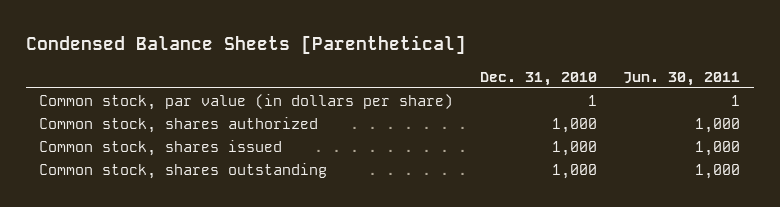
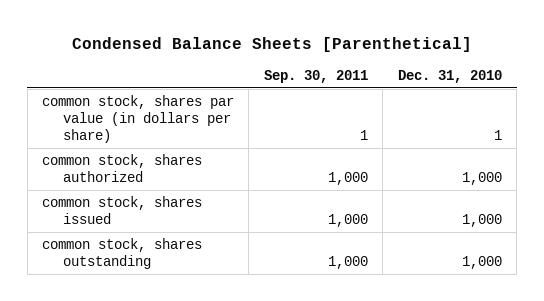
[623,71,741,86] Jun. 30, 2011 -> none
none -> [263,69,368,83] Sep. 30, 2011
[39,93,454,110] Common stock, par value (in dollars per share) -> [42,95,235,144] common stock, shares par value (in dollars per share)
[39,116,319,133] Common stock, shares authorized -> [42,154,203,183] common stock, shares authorized
[39,139,283,156] Common stock, shares issued -> [42,196,203,225] common stock, shares issued
[39,162,328,179] Common stock, shares outstanding -> [42,238,203,270] common stock, shares outstanding

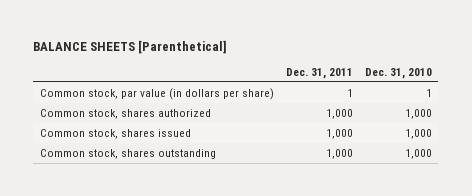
[71,36,472,52] Condensed Balance Sheets [Parenthetical] -> [33,39,228,54] BALANCE SHEETS [Parenthetical]
[263,69,368,83] Sep. 30, 2011 -> none
none -> [285,68,353,80] Dec. 31, 2011
[42,95,235,144] common stock, shares par value (in dollars per share) -> [39,87,274,100] Common stock, par value (in dollars per share)
[42,154,203,183] common stock, shares authorized -> [39,108,211,119] Common stock, shares authorized
[42,196,203,225] common stock, shares issued -> [39,128,191,139] Common stock, shares issued
[42,238,203,270] common stock, shares outstanding -> [39,148,216,159] Common stock, shares outstanding

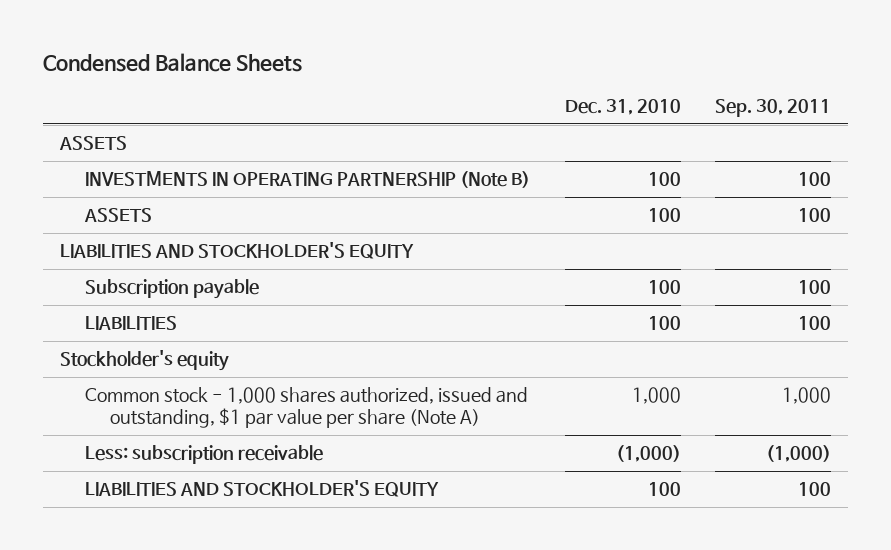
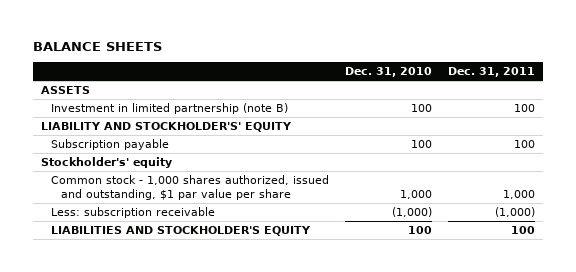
[42,53,302,73] Condensed Balance Sheets -> [33,41,163,51] BALANCE SHEETS
[714,99,831,118] Sep. 30, 2011 -> none
none -> [448,66,536,77] Dec. 31, 2011
[84,208,153,223] ASSETS -> none
[85,171,531,189] INVESTMENTS IN OPERATING PARTNERSHIP (Note B) -> [51,103,289,115] Investment in limited partnership (note B)
[59,242,414,260] LIABILITIES AND STOCKHOLDER'S EQUITY -> [41,122,293,133] LIABILITY AND STOCKHOLDER'S' EQUITY
[85,316,178,331] LIABILITIES -> none
[59,350,229,372] Stockholder's equity -> [41,157,173,169] Stockholder's' equity
[85,387,529,429] Common stock - 1,000 shares authorized, issued and outstanding, $1 par value per share (Note A) -> [51,175,330,201] Common stock - 1,000 shares authorized, issued and outstanding, $1 par value per share

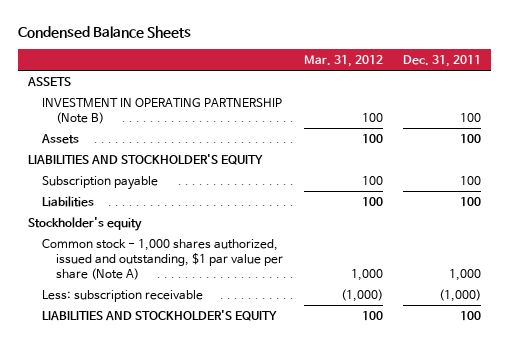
[33,41,163,51] BALANCE SHEETS -> [17,25,191,38] Condensed Balance Sheets
[345,66,433,77] Dec. 31, 2010 -> none
none -> [303,54,383,67] Mar. 31, 2012
[51,103,289,115] Investment in limited partnership (note B) -> [42,98,283,124] INVESTMENT IN OPERATING PARTNERSHIP (Note B)
none -> [41,134,80,145] Assets
[41,122,293,133] LIABILITY AND STOCKHOLDER'S' EQUITY -> [27,154,263,166] LIABILITIES AND STOCKHOLDER'S EQUITY
none -> [42,196,95,208] Liabilities
[41,157,173,169] Stockholder's' equity -> [27,217,142,232] Stockholder's equity
[51,175,330,201] Common stock - 1,000 shares authorized, issued and outstanding, $1 par value per share -> [42,239,284,280] Common stock - 1,000 shares authorized, issued and outstanding, $1 par value per share (Note A)

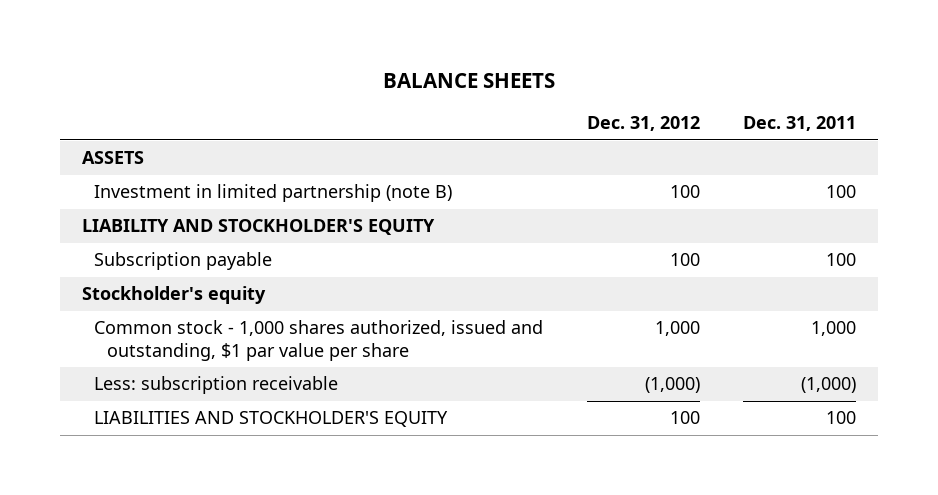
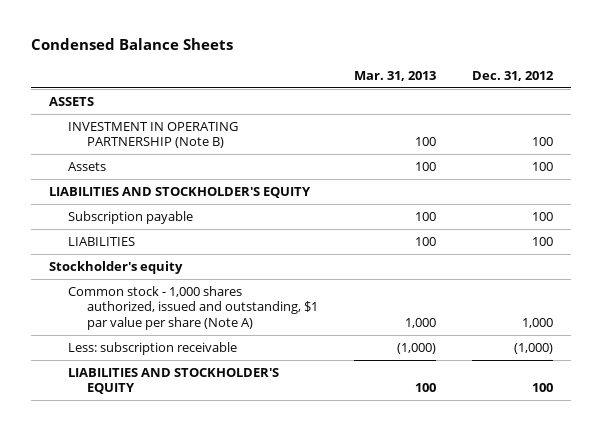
[382,72,555,88] BALANCE SHEETS -> [30,38,233,51] Condensed Balance Sheets
[743,116,857,132] Dec. 31, 2011 -> none
none -> [354,70,437,81] Mar. 31, 2013
[94,184,453,203] Investment in limited partnership (note B) -> [67,121,238,149] INVESTMENT IN OPERATING PARTNERSHIP (Note B)
none -> [67,161,106,171] Assets
[81,219,435,236] LIABILITY AND STOCKHOLDER'S EQUITY -> [48,186,311,198] LIABILITIES AND STOCKHOLDER'S EQUITY
none -> [67,236,135,246] LIABILITIES
[94,320,544,361] Common stock - 1,000 shares authorized, issued and outstanding, $1 par value per share -> [67,285,319,330] Common stock - 1,000 shares authorized, issued and outstanding, $1 par value per share (Note A)

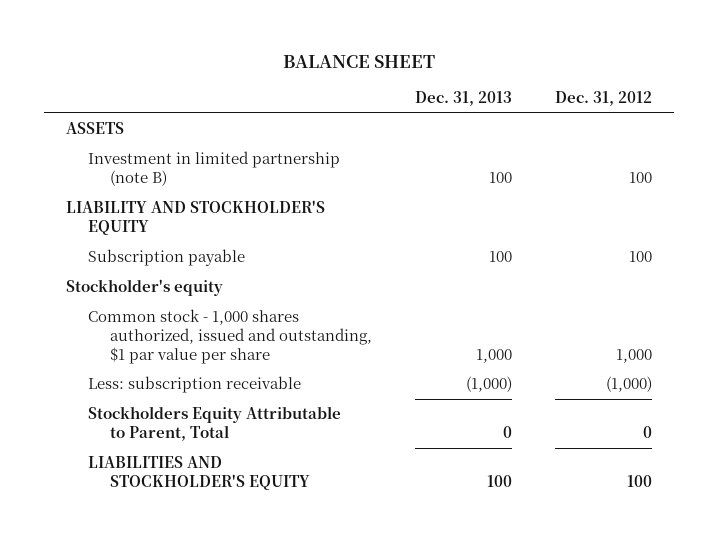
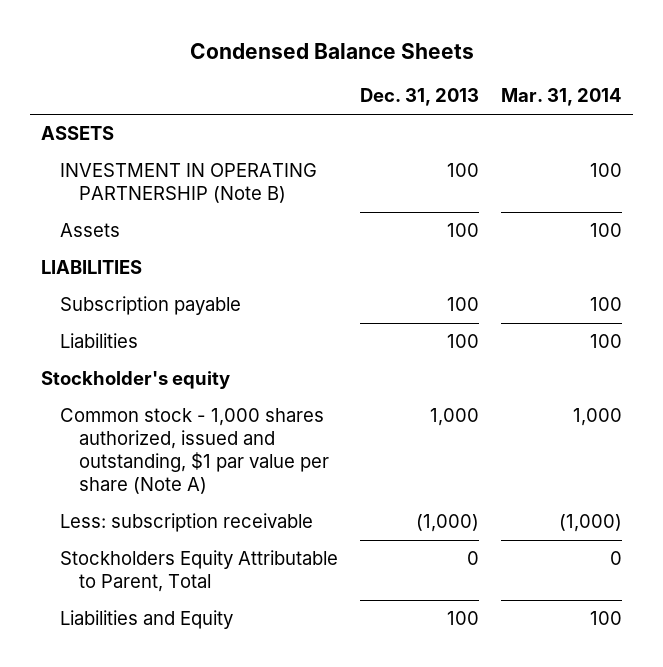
[283,54,436,68] BALANCE SHEET -> [189,42,474,59] Condensed Balance Sheets
[555,91,653,107] Dec. 31, 2012 -> none
none -> [500,88,622,107] Mar. 31, 2014
[65,200,325,236] LIABILITY AND STOCKHOLDER'S EQUITY -> none
[87,151,340,187] Investment in limited partnership (note B) -> [60,163,318,204] INVESTMENT IN OPERATING PARTNERSHIP (Note B)
none -> [60,223,121,238] Assets
none -> [41,260,143,275] LIABILITIES
none -> [60,333,139,349] Liabilities
[87,309,372,364] Common stock - 1,000 shares authorized, issued and outstanding, $1 par value per share -> [60,408,330,495] Common stock - 1,000 shares authorized, issued and outstanding, $1 par value per share (Note A)
[87,456,310,491] LIABILITIES AND STOCKHOLDER'S EQUITY -> [60,610,234,630] Liabilities and Equity

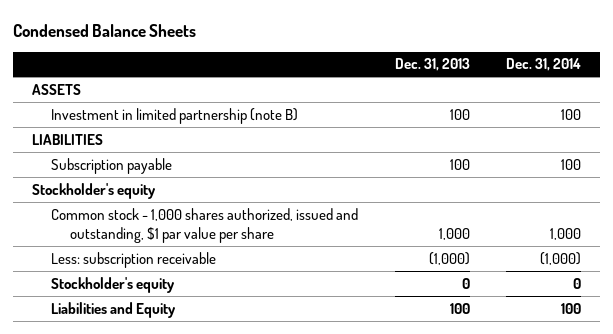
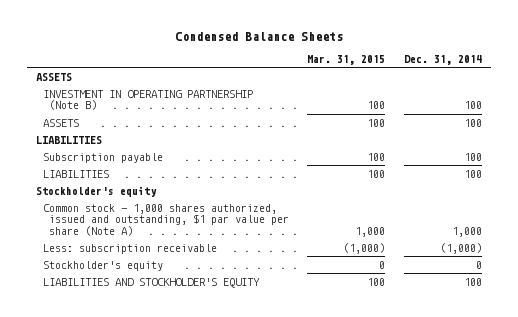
[394,58,470,72] Dec. 31, 2013 -> none
none -> [307,54,386,65] Mar. 31, 2015
[51,107,299,124] Investment in limited partnership (note B) -> [42,89,253,111] INVESTMENT IN OPERATING PARTNERSHIP (Note B)
none -> [42,118,79,127] ASSETS
none -> [42,169,109,178] LIABILITIES
[51,207,359,243] Common stock - 1,000 shares authorized, issued and outstanding, $1 par value per share -> [42,203,289,236] Common stock - 1,000 shares authorized, issued and outstanding, $1 par value per share (Note A)
[51,301,177,318] Liabilities and Equity -> [42,277,260,288] LIABILITIES AND STOCKHOLDER'S EQUITY

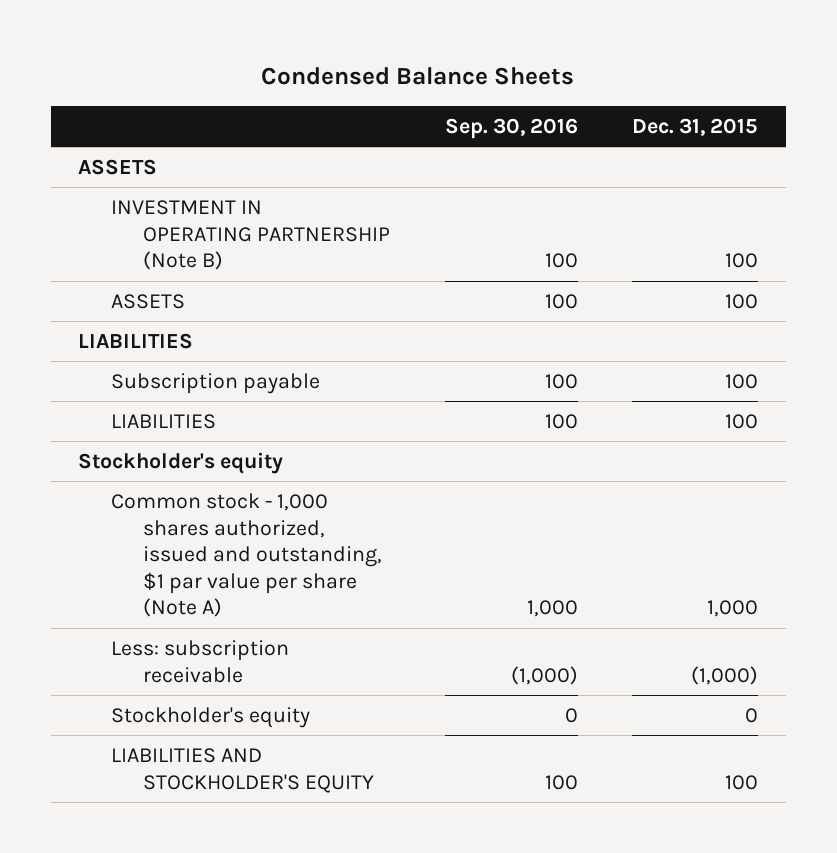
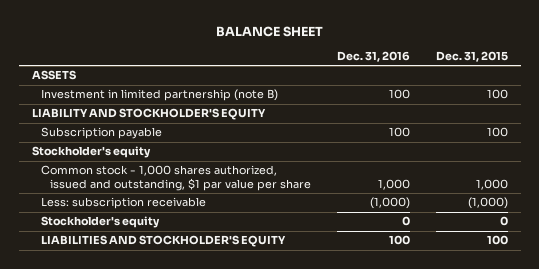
[261,67,575,86] Condensed Balance Sheets -> [215,25,323,37] BALANCE SHEET
[444,117,578,139] Sep. 30, 2016 -> none
none -> [336,51,410,63] Dec. 31, 2016
[110,293,185,309] ASSETS -> none
[78,332,194,349] LIABILITIES -> none
[110,199,390,271] INVESTMENT IN OPERATING PARTNERSHIP (Note B) -> [40,89,278,102] Investment in limited partnership (note B)
none -> [31,108,266,121] LIABILITY AND STOCKHOLDER'S EQUITY
[110,413,216,429] LIABILITIES -> none
[110,492,382,618] Common stock - 1,000 shares authorized, issued and outstanding, $1 par value per share (Note A) -> [40,165,311,192] Common stock - 1,000 shares authorized, issued and outstanding, $1 par value per share

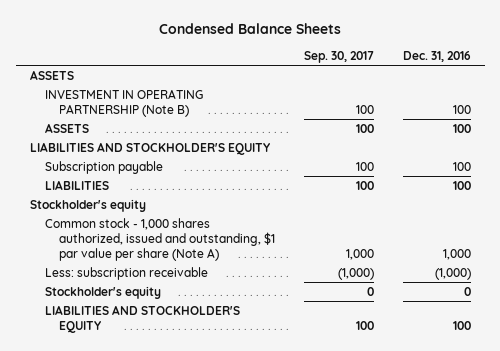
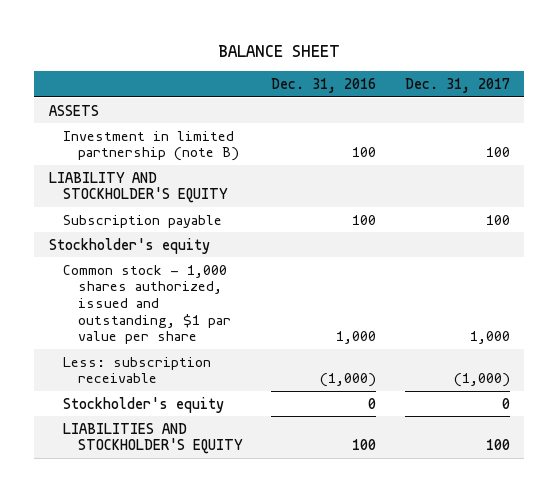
[159,23,342,35] Condensed Balance Sheets -> [218,44,341,57] BALANCE SHEET
[303,50,374,63] Sep. 30, 2017 -> none
none -> [404,77,510,93] Dec. 31, 2017
[44,122,89,133] ASSETS -> none
[44,88,203,117] INVESTMENT IN OPERATING PARTNERSHIP (Note B) -> [63,130,239,162] Investment in limited partnership (note B)
[29,141,270,155] LIABILITIES AND STOCKHOLDER'S EQUITY -> [48,171,229,204] LIABILITY AND STOCKHOLDER'S EQUITY
[44,179,109,190] LIABILITIES -> none
[44,217,276,262] Common stock - 1,000 shares authorized, issued and outstanding, $1 par value per share (Note A) -> [63,264,231,345] Common stock - 1,000 shares authorized, issued and outstanding, $1 par value per share

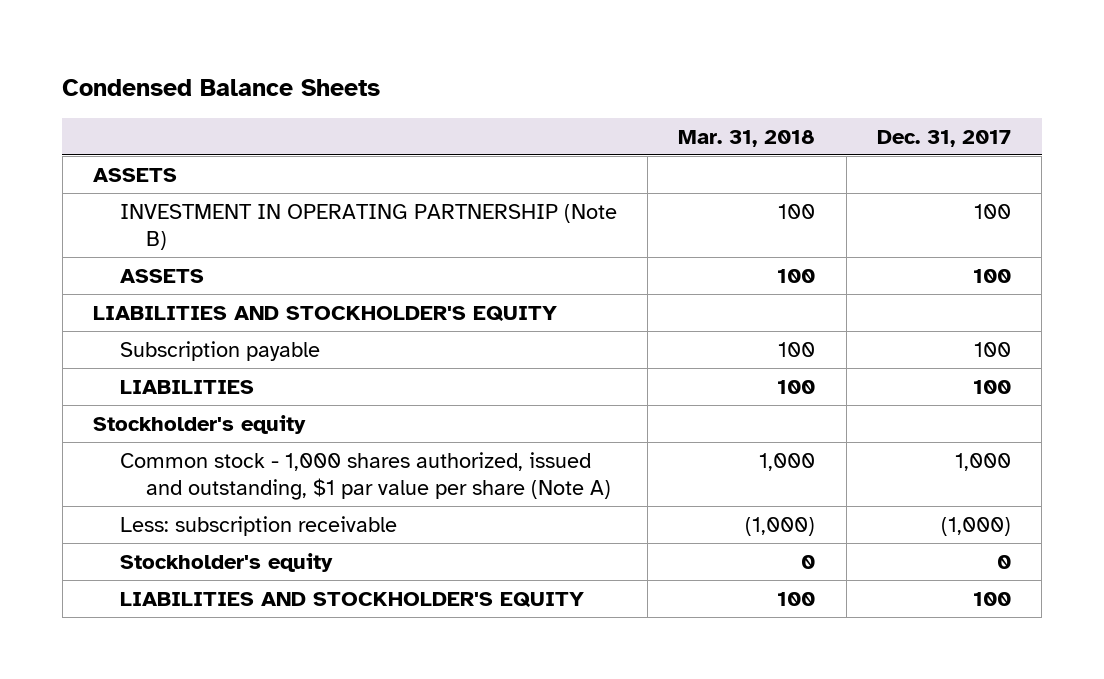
[218,44,341,57] BALANCE SHEET -> [62,79,381,97] Condensed Balance Sheets
[270,77,376,93] Dec. 31, 2016 -> none
none -> [678,129,816,147] Mar. 31, 2018
[63,130,239,162] Investment in limited partnership (note B) -> [119,203,617,251] INVESTMENT IN OPERATING PARTNERSHIP (Note B)
none -> [119,268,204,283] ASSETS
[48,171,229,204] LIABILITY AND STOCKHOLDER'S EQUITY -> [93,305,558,322] LIABILITIES AND STOCKHOLDER'S EQUITY
none -> [119,379,254,394] LIABILITIES
[63,264,231,345] Common stock - 1,000 shares authorized, issued and outstanding, $1 par value per share -> [119,451,612,501] Common stock - 1,000 shares authorized, issued and outstanding, $1 par value per share (Note A)

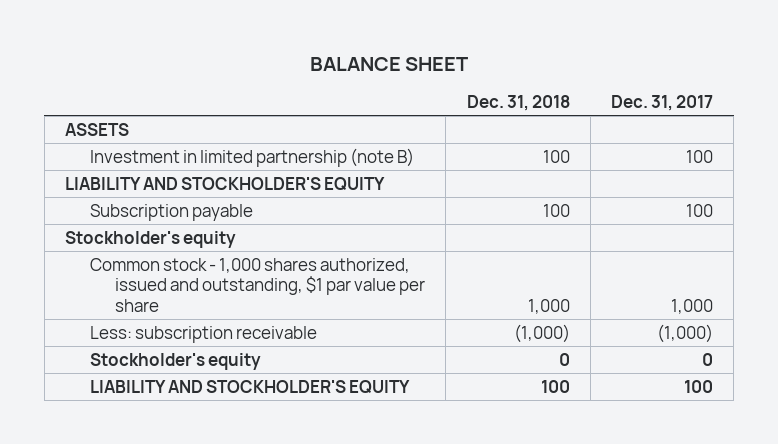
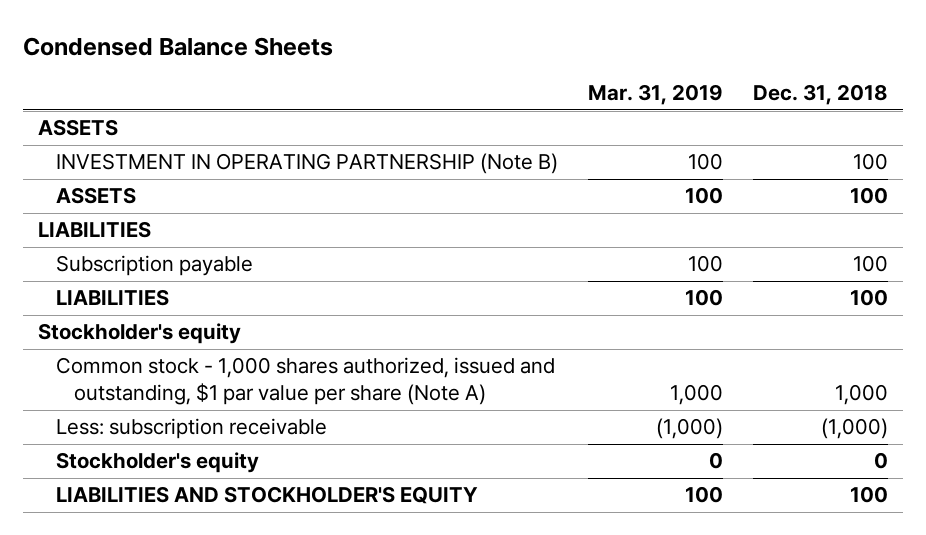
[310,57,469,72] BALANCE SHEET -> [22,37,333,57] Condensed Balance Sheets
[611,94,714,111] Dec. 31, 2017 -> none
none -> [588,84,724,106] Mar. 31, 2019
[65,176,386,191] LIABILITY AND STOCKHOLDER'S EQUITY -> none
[90,147,415,167] Investment in limited partnership (note B) -> [55,153,558,175] INVESTMENT IN OPERATING PARTNERSHIP (Note B)
none -> [55,187,136,205] ASSETS
none -> [37,221,151,239] LIABILITIES
none -> [55,289,169,307] LIABILITIES
[90,257,426,313] Common stock - 1,000 shares authorized, issued and outstanding, $1 par value per share -> [55,357,555,406] Common stock - 1,000 shares authorized, issued and outstanding, $1 par value per share (Note A)
[90,379,411,394] LIABILITY AND STOCKHOLDER'S EQUITY -> [55,486,478,505] LIABILITIES AND STOCKHOLDER'S EQUITY

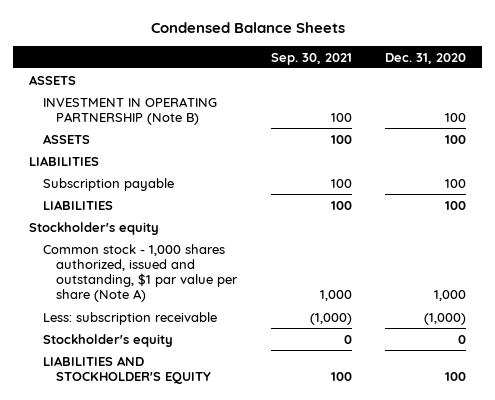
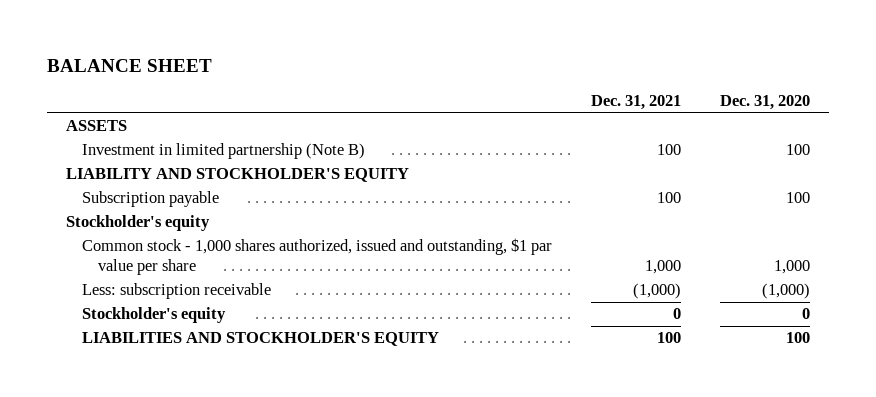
[150,22,345,34] Condensed Balance Sheets -> [46,59,212,73] BALANCE SHEET
[270,52,352,65] Sep. 30, 2021 -> none
none -> [590,95,681,111] Dec. 31, 2021
[42,133,90,144] ASSETS -> none
[42,96,217,125] INVESTMENT IN OPERATING PARTNERSHIP (Note B) -> [82,143,366,160] Investment in limited partnership (Note B)
[29,155,100,166] LIABILITIES -> [66,168,410,183] LIABILITY AND STOCKHOLDER'S EQUITY
[42,199,113,210] LIABILITIES -> none
[42,243,239,303] Common stock - 1,000 shares authorized, issued and outstanding, $1 par value per share (Note A) -> [82,238,553,276] Common stock - 1,000 shares authorized, issued and outstanding, $1 par value per share

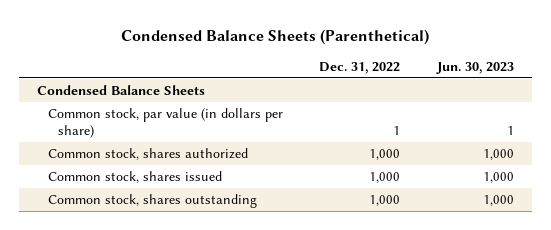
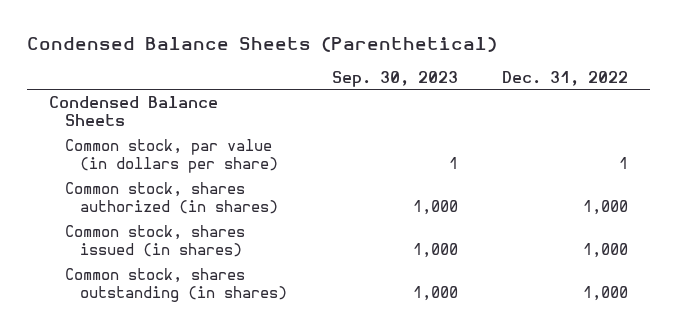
[435,61,514,74] Jun. 30, 2023 -> none
none -> [331,70,458,87] Sep. 30, 2023
[47,148,248,161] Common stock, shares authorized -> [64,181,279,215] Common stock, shares authorized (in shares)
[47,171,222,184] Common stock, shares issued -> [64,224,245,258] Common stock, shares issued (in shares)
[47,194,257,209] Common stock, shares outstanding -> [64,267,288,303] Common stock, shares outstanding (in shares)

